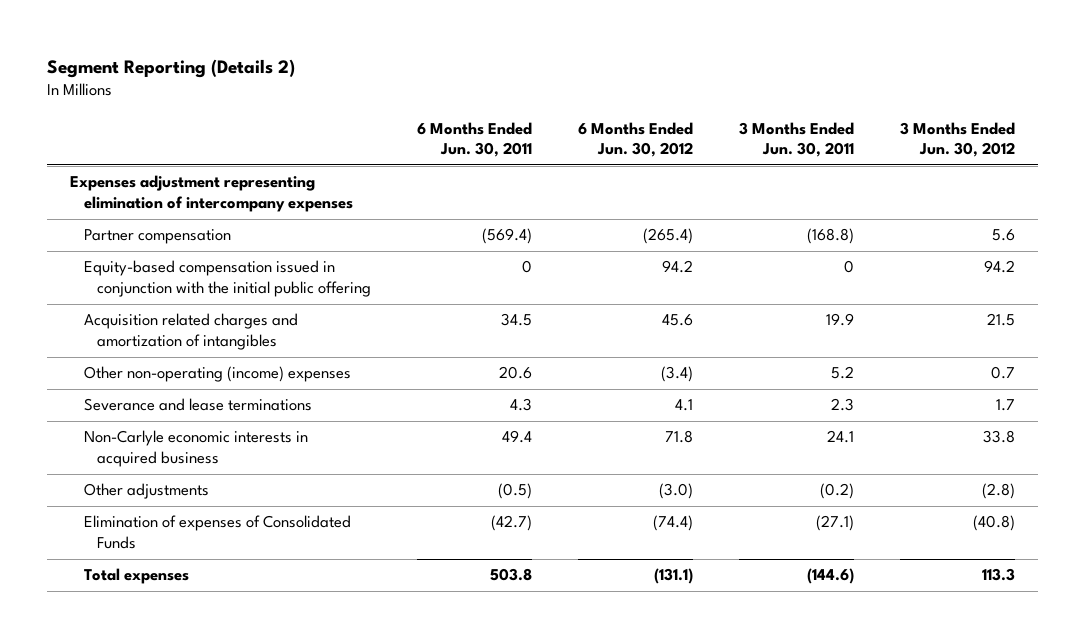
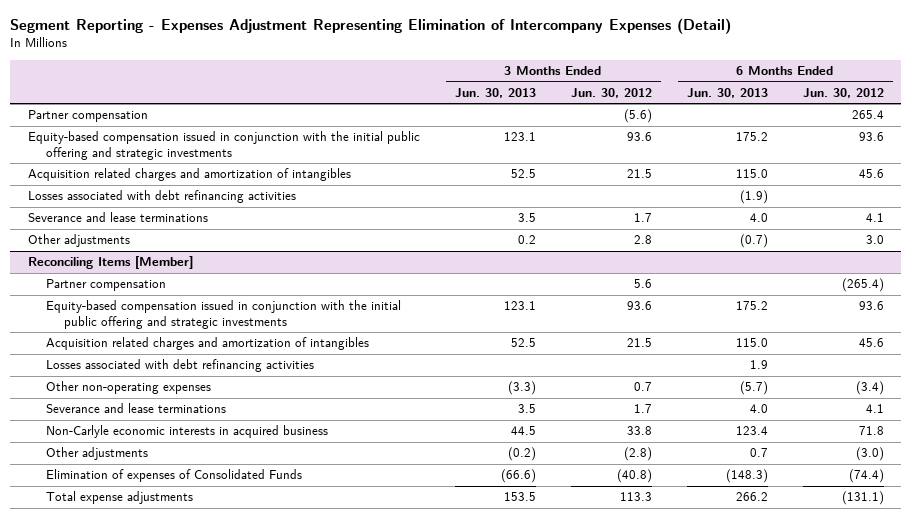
[47,58,296,78] Segment Reporting (Details 2) -> [10,18,732,35] Segment Reporting - Expenses Adjustment Representing Elimination of Intercompany Expenses (Detail)
[417,121,533,158] 6 Months Ended Jun. 30, 2011 -> none
[739,121,855,158] 3 Months Ended Jun. 30, 2011 -> none
none -> [454,88,536,99] Jun. 30, 2013
none -> [686,88,768,99] Jun. 30, 2013
[70,175,353,213] Expenses adjustment representing elimination of intercompany expenses -> none
none -> [27,110,148,123] Partner compensation
none -> [27,131,420,160] Equity-based compensation issued in conjunction with the initial public offering and strategic investments
none -> [27,168,351,182] Acquisition related charges and amortization of intangibles
none -> [27,190,296,204] Losses associated with debt refinancing activities
none -> [27,212,208,223] Severance and lease terminations
none -> [27,234,130,248] Other adjustments
none -> [27,256,193,270] Reconciling Items [Member]
[83,260,371,298] Equity-based compensation issued in conjunction with the initial public offering -> [45,300,401,329] Equity-based compensation issued in conjunction with the initial public offering and strategic investments
[662,260,694,274] 94.2 -> [858,301,884,311] 93.6
[984,260,1016,274] 94.2 -> [626,301,652,311] 93.6
none -> [45,359,314,373] Losses associated with debt refinancing activities
[83,366,351,383] Other non-operating (income) expenses -> [45,381,211,395] Other non-operating expenses
[83,568,189,585] Total expenses -> [45,491,193,505] Total expense adjustments

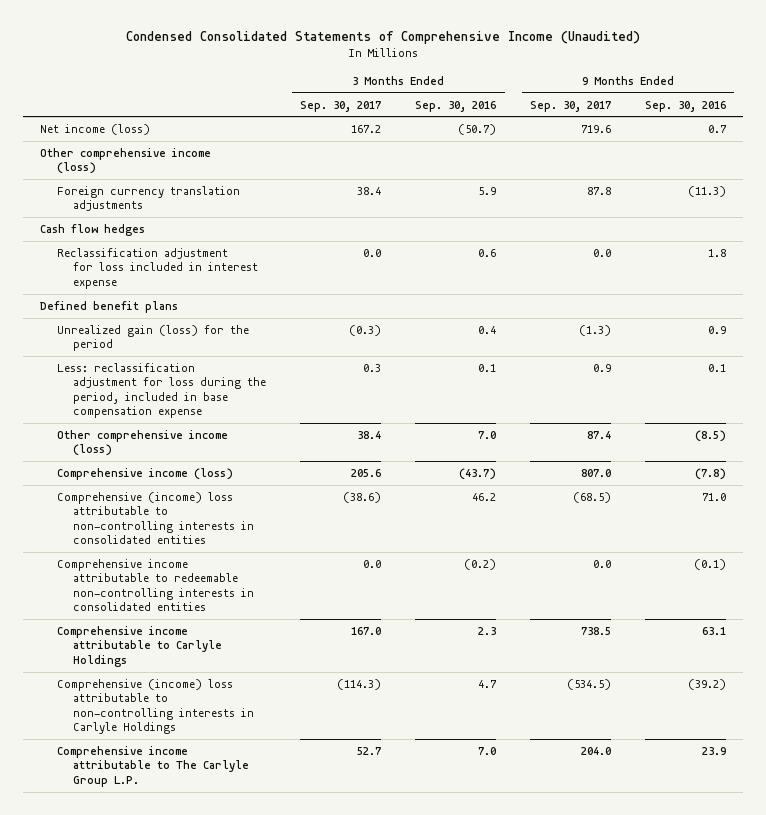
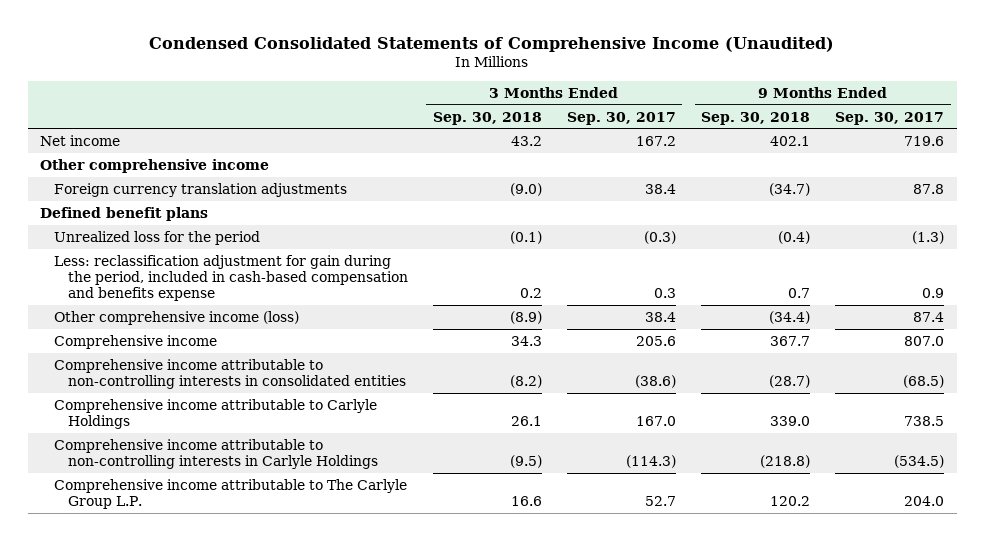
[415,100,497,112] Sep. 30, 2016 -> none
[645,100,727,112] Sep. 30, 2016 -> none
none -> [432,111,542,125] Sep. 30, 2018
none -> [701,111,811,125] Sep. 30, 2018
[40,123,151,135] Net income (loss) -> [40,134,121,146] Net income
[40,147,212,175] Other comprehensive income (loss) -> [40,158,270,173] Other comprehensive income
[40,223,146,236] Cash flow hedges -> none
[56,247,259,289] Reclassification adjustment for loss included in interest expense -> none
[56,324,249,352] Unrealized gain (loss) for the period -> [53,230,260,245] Unrealized loss for the period
[56,362,267,419] Less: reclassification adjustment for loss during the period, included in base compensation expense -> [53,254,408,302] Less: reclassification adjustment for gain during the period, included in cash-based compensation and benefits expense
[56,558,255,612] Comprehensive income attributable to redeemable non-controlling interests in consolidated entities -> none
[56,467,233,480] Comprehensive income (loss) -> [53,334,217,349] Comprehensive income
[56,491,255,545] Comprehensive (income) loss attributable to non-controlling interests in consolidated entities -> [53,358,406,390] Comprehensive income attributable to non-controlling interests in consolidated entities
[56,678,255,735] Comprehensive (income) loss attributable to non-controlling interests in Carlyle Holdings -> [53,438,378,470] Comprehensive income attributable to non-controlling interests in Carlyle Holdings

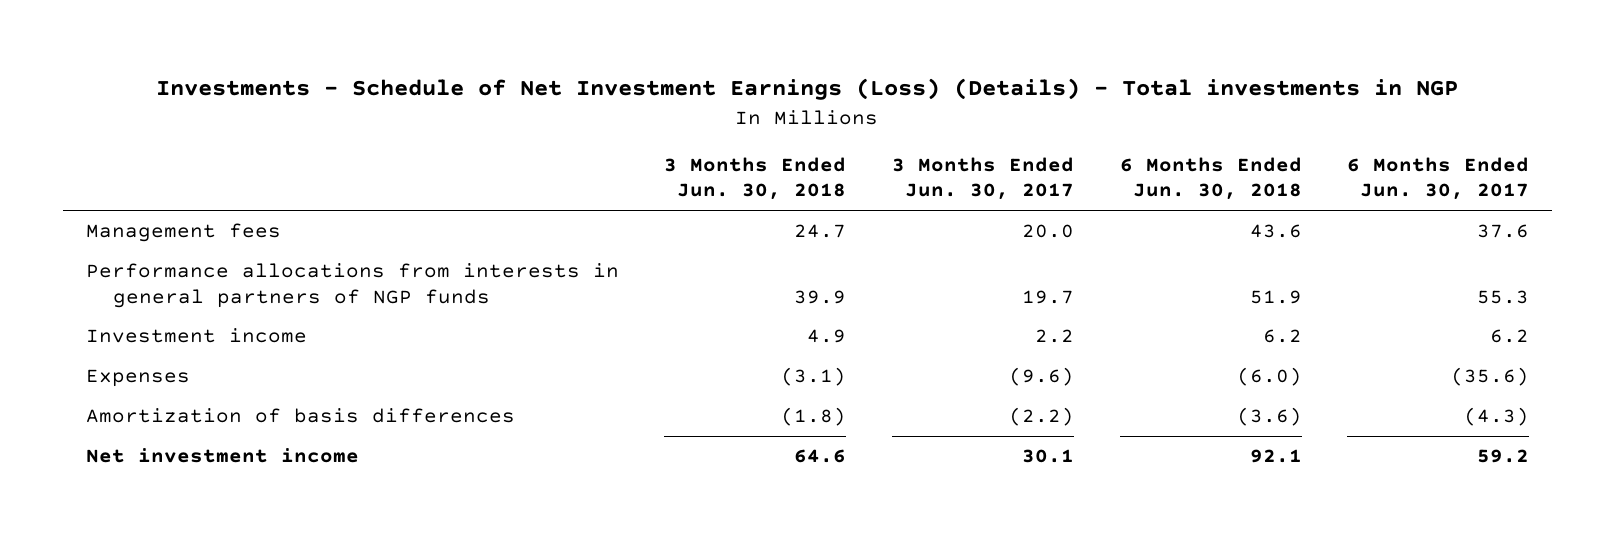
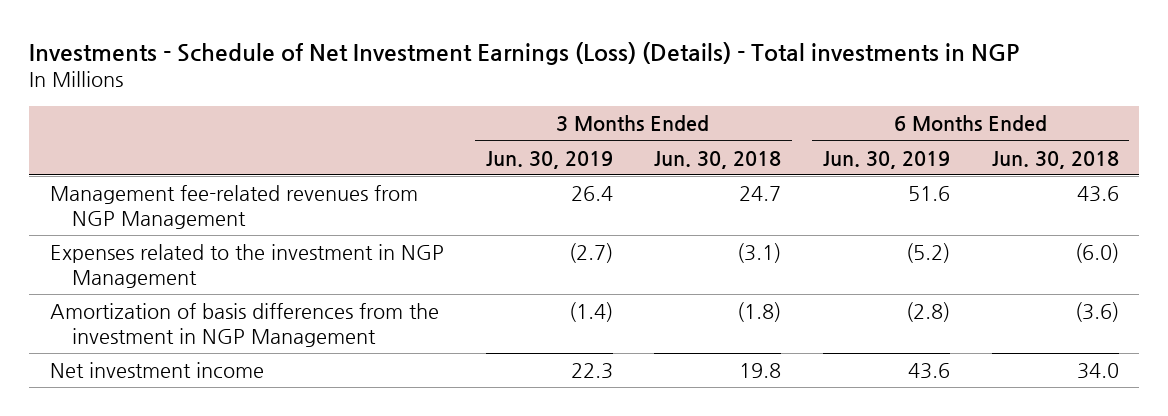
[891,156,1074,201] 3 Months Ended Jun. 30, 2017 -> none
[1347,156,1530,201] 6 Months Ended Jun. 30, 2017 -> none
none -> [485,150,613,169] Jun. 30, 2019
none -> [822,150,950,169] Jun. 30, 2019
[85,263,619,308] Performance allocations from interests in general partners of NGP funds -> none
[85,328,307,344] Investment income -> none
[85,223,281,243] Management fees -> [49,185,418,229] Management fee-related revenues from NGP Management
[85,369,190,388] Expenses -> [49,244,444,288] Expenses related to the investment in NGP Management
[85,408,515,424] Amortization of basis differences -> [49,303,439,347] Amortization of basis differences from the investment in NGP Management
[794,449,847,464] 64.6 -> [739,363,782,379] 19.8
[1249,449,1302,464] 92.1 -> [1076,363,1119,380] 34.0

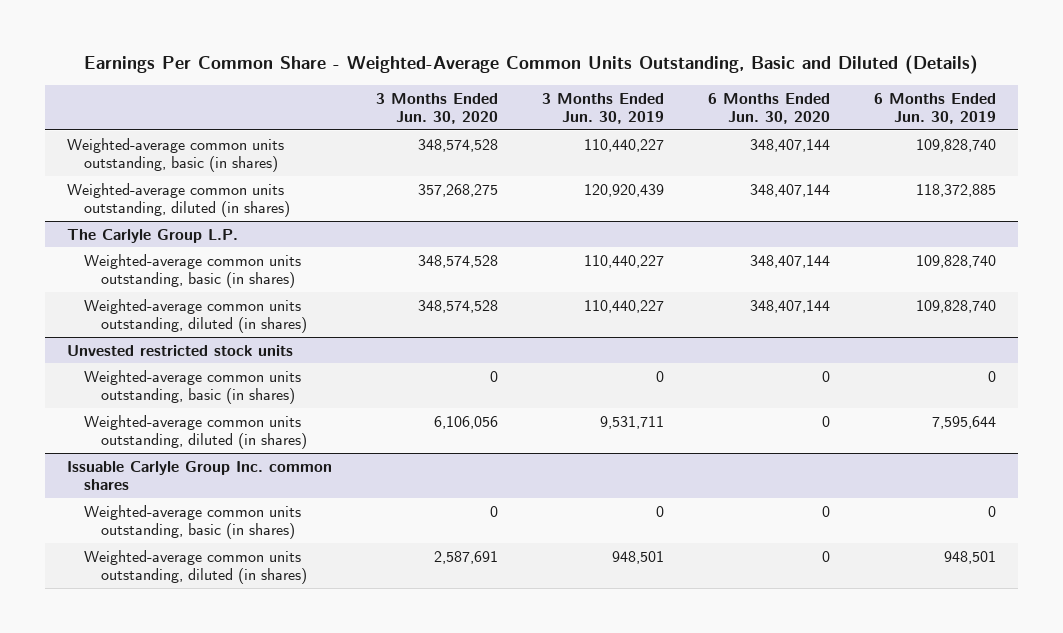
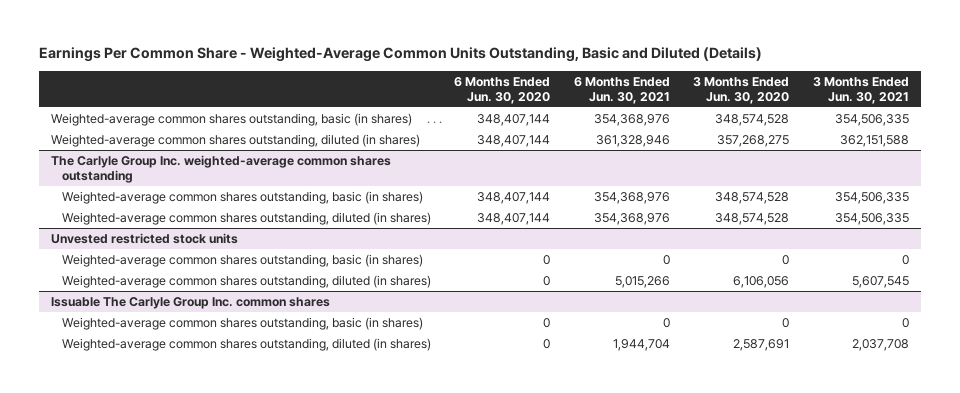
[541,92,664,125] 3 Months Ended Jun. 30, 2019 -> none
[873,92,996,125] 6 Months Ended Jun. 30, 2019 -> none
none -> [573,76,670,104] 6 Months Ended Jun. 30, 2021
none -> [813,76,910,104] 3 Months Ended Jun. 30, 2021
[66,137,284,173] Weighted-average common units outstanding, basic (in shares) -> [50,112,412,126] Weighted-average common shares outstanding, basic (in shares)
[66,182,290,218] Weighted-average common units outstanding, diluted (in shares) -> [50,133,420,147] Weighted-average common shares outstanding, diluted (in shares)
[66,228,238,243] The Carlyle Group L.P. -> [50,154,391,184] The Carlyle Group Inc. weighted-average common shares outstanding
[83,253,301,289] Weighted-average common units outstanding, basic (in shares) -> [61,190,423,204] Weighted-average common shares outstanding, basic (in shares)
[83,298,307,334] Weighted-average common units outstanding, diluted (in shares) -> [61,211,431,225] Weighted-average common shares outstanding, diluted (in shares)
[83,369,301,405] Weighted-average common units outstanding, basic (in shares) -> [61,253,423,267] Weighted-average common shares outstanding, basic (in shares)
[83,414,307,450] Weighted-average common units outstanding, diluted (in shares) -> [61,274,431,288] Weighted-average common shares outstanding, diluted (in shares)
[66,460,332,491] Issuable Carlyle Group Inc. common shares -> [50,296,330,309] Issuable The Carlyle Group Inc. common shares
[83,504,301,540] Weighted-average common units outstanding, basic (in shares) -> [61,316,423,330] Weighted-average common shares outstanding, basic (in shares)
[83,549,307,585] Weighted-average common units outstanding, diluted (in shares) -> [61,337,431,351] Weighted-average common shares outstanding, diluted (in shares)

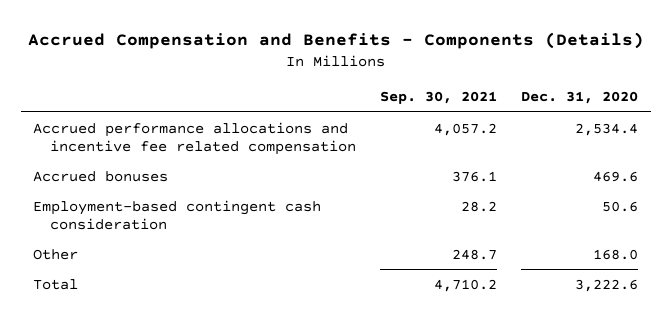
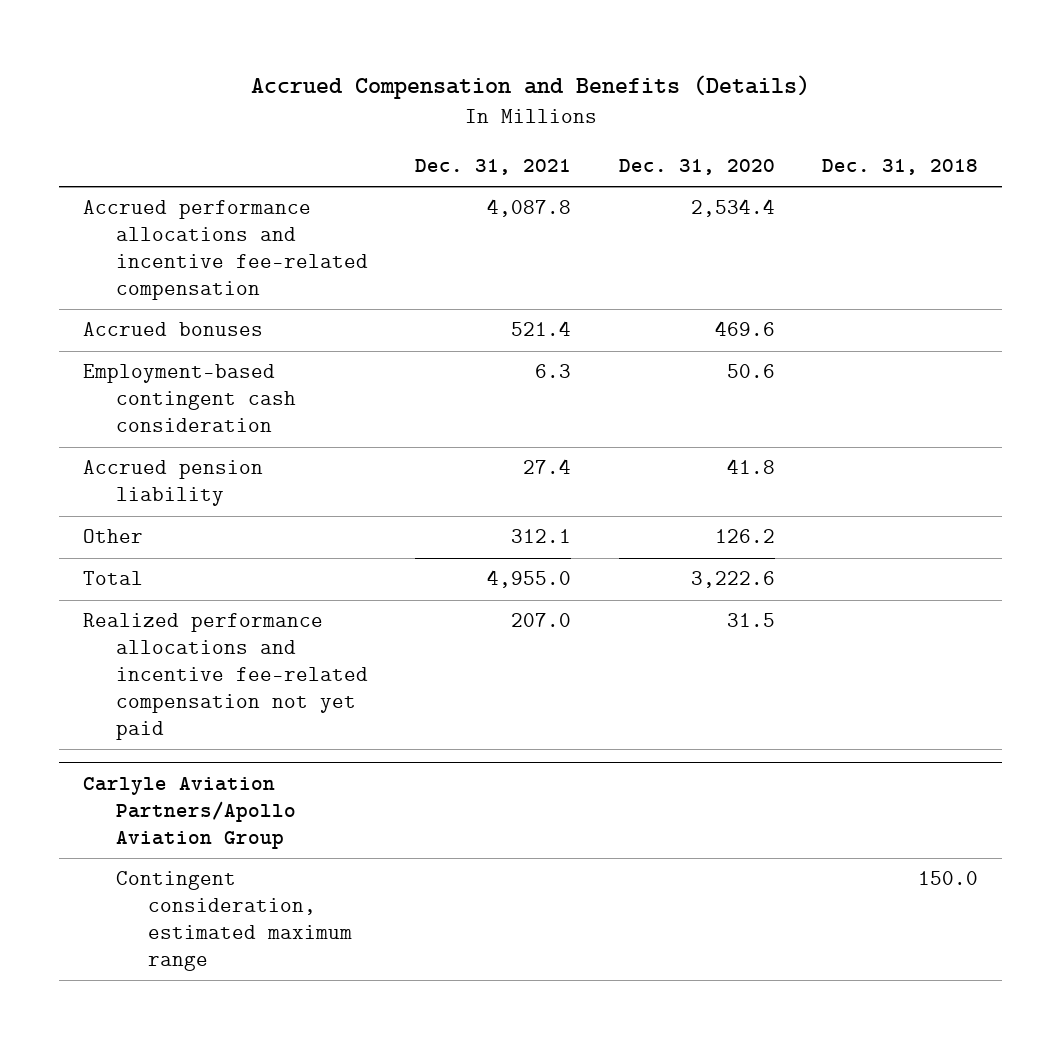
[27,31,644,49] Accrued Compensation and Benefits - Components (Details) -> [250,75,810,100] Accrued Compensation and Benefits (Details)
[380,91,498,105] Sep. 30, 2021 -> none
none -> [415,159,572,176] Dec. 31, 2021
none -> [822,159,979,176] Dec. 31, 2018
[32,121,356,155] Accrued performance allocations and incentive fee related compensation -> [82,200,368,301] Accrued performance allocations and incentive fee-related compensation
none -> [82,460,263,507] Accrued pension liability
[593,248,639,260] 168.0 -> [714,529,775,544] 126.2
none -> [82,613,368,741] Realized performance allocations and incentive fee-related compensation not yet paid
none -> [82,776,296,849] Carlyle Aviation Partners/Apollo Aviation Group
none -> [115,871,353,972] Contingent consideration, estimated maximum range

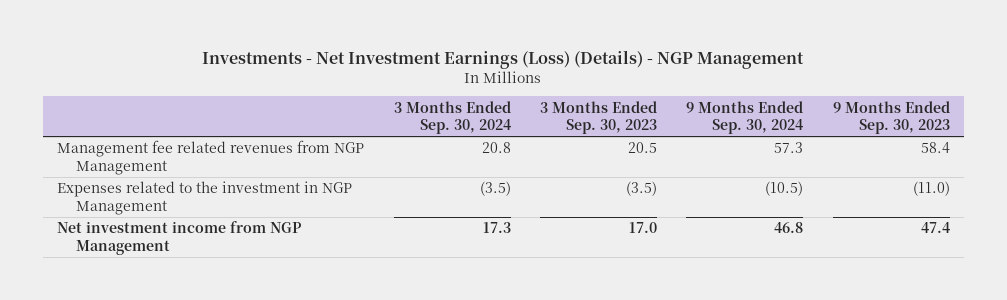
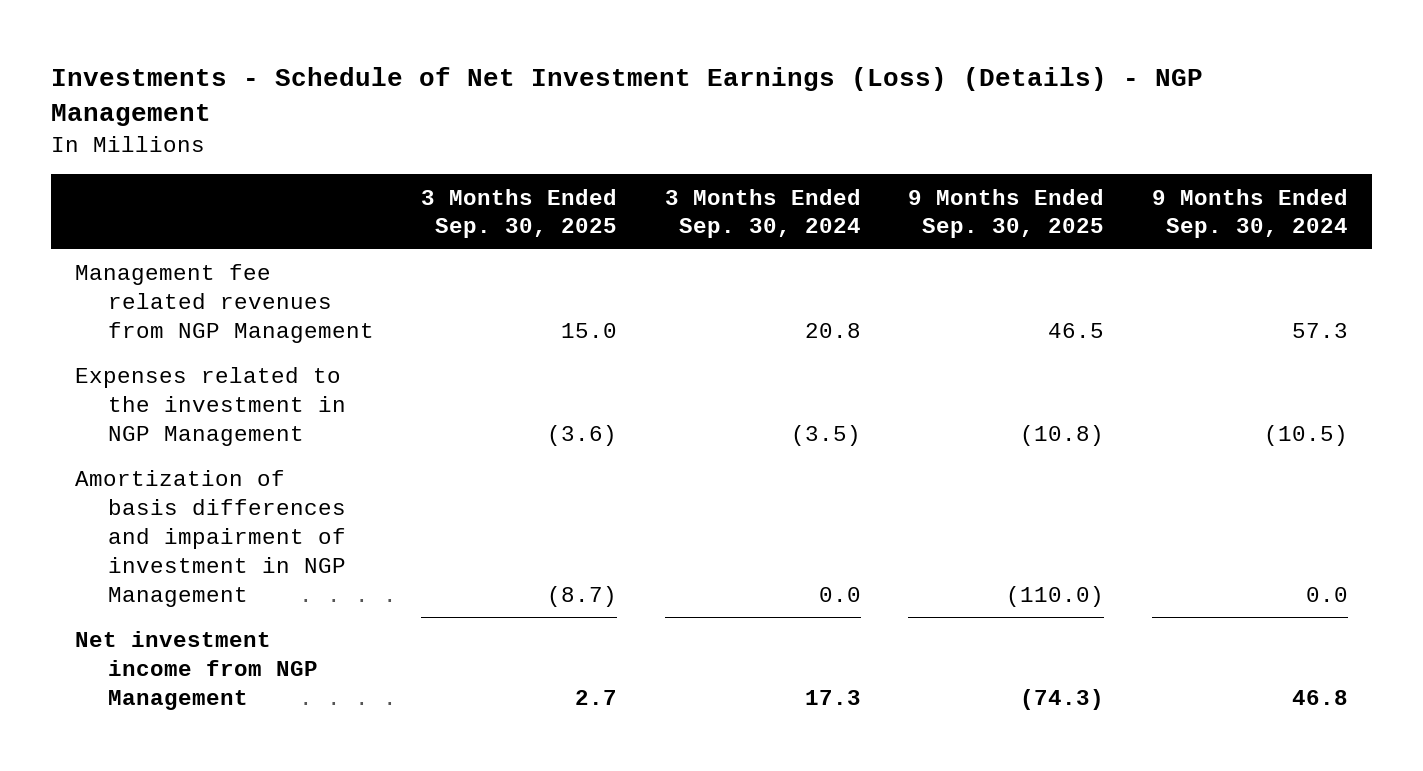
[202,49,805,69] Investments - Net Investment Earnings (Loss) (Details) - NGP Management -> [50,67,1203,127] Investments - Schedule of Net Investment Earnings (Loss) (Details) - NGP Management
[539,100,657,134] 3 Months Ended Sep. 30, 2023 -> none
[832,100,950,134] 9 Months Ended Sep. 30, 2023 -> none
none -> [421,188,618,239] 3 Months Ended Sep. 30, 2025
none -> [908,188,1105,239] 9 Months Ended Sep. 30, 2025
none -> [74,470,346,607] Amortization of basis differences and impairment of investment in NGP Management

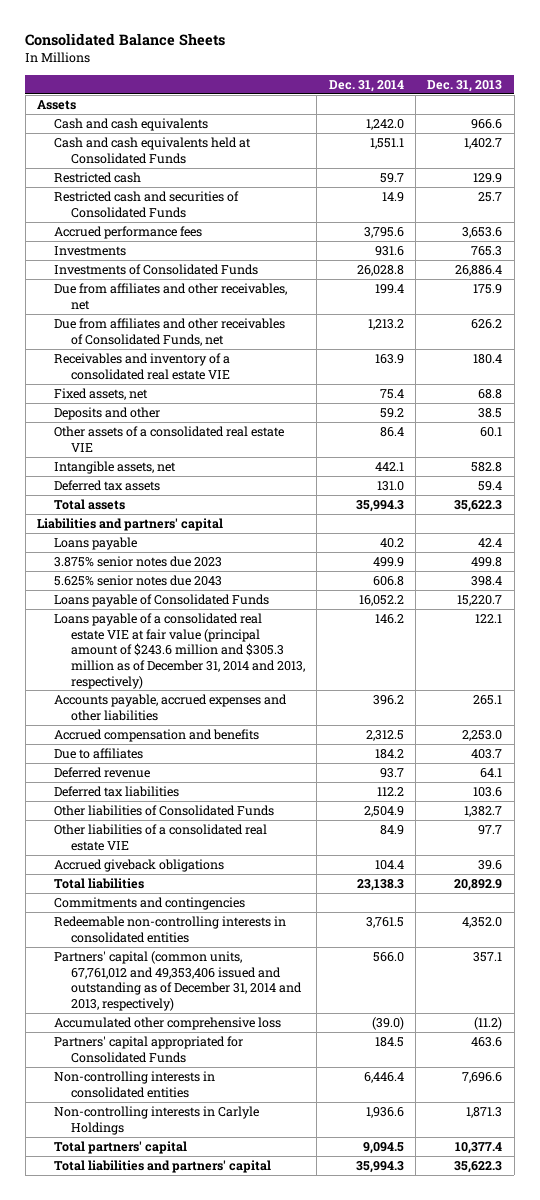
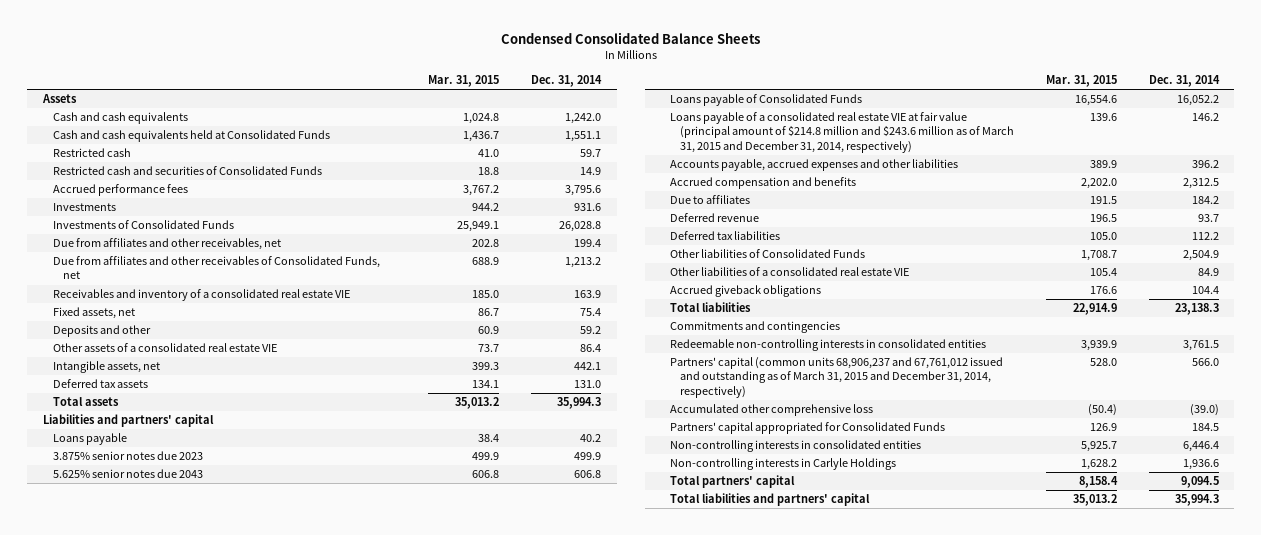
[25,32,226,46] Consolidated Balance Sheets -> [500,32,760,45] Condensed Consolidated Balance Sheets
[427,79,503,92] Dec. 31, 2013 -> none
none -> [428,74,500,87] Mar. 31, 2015
[53,613,305,689] Loans payable of a consolidated real estate VIE at fair value (principal amount of $243.6 million and $305.3 million as of December 31, 2014 and 2013, respectively) -> [670,112,1015,153] Loans payable of a consolidated real estate VIE at fair value (principal amount of $214.8 million and $243.6 million as of March 31, 2015 and December 31, 2014, respectively)
[53,951,302,1011] Partners' capital (common units, 67,761,012 and 49,353,406 issued and outstanding as of December 31, 2014 and 2013, respectively) -> [670,357,1004,398] Partners' capital (common units 68,906,237 and 67,761,012 issued and outstanding as of March 31, 2015 and December 31, 2014, respectively)

